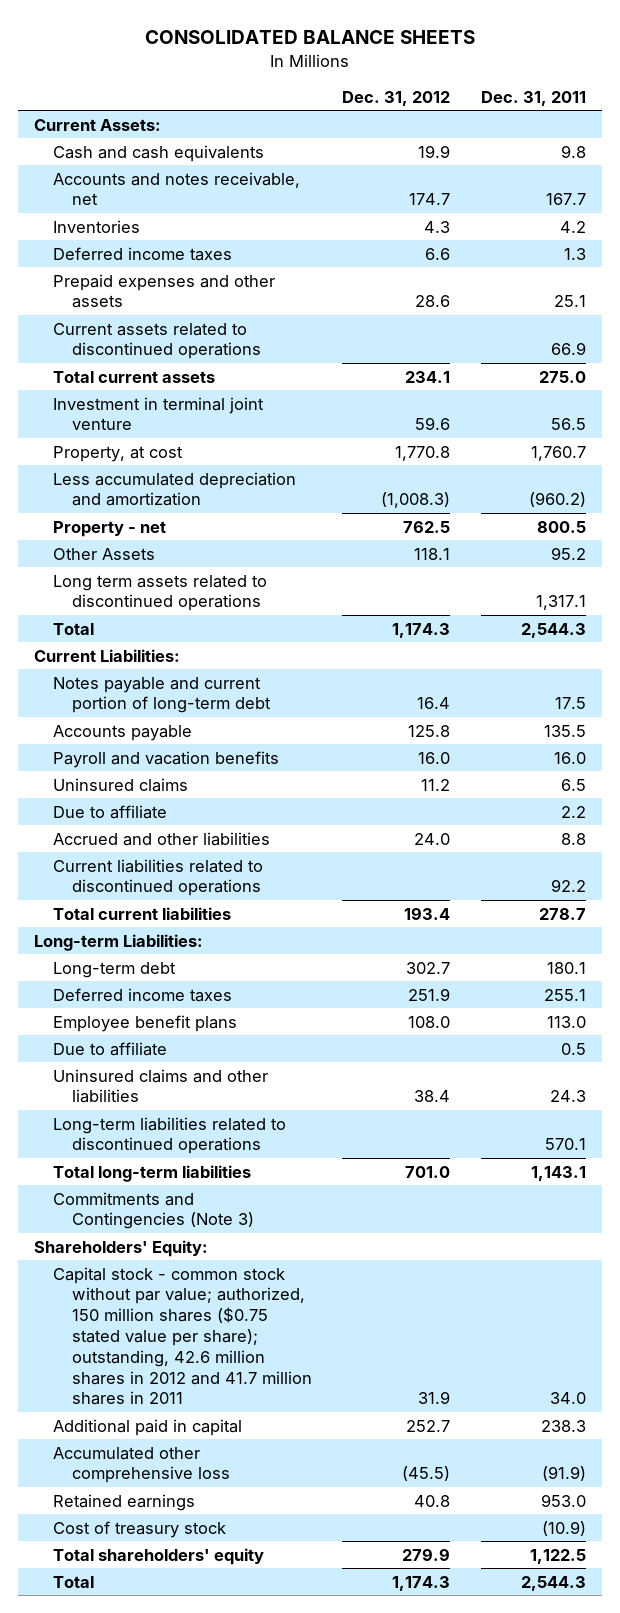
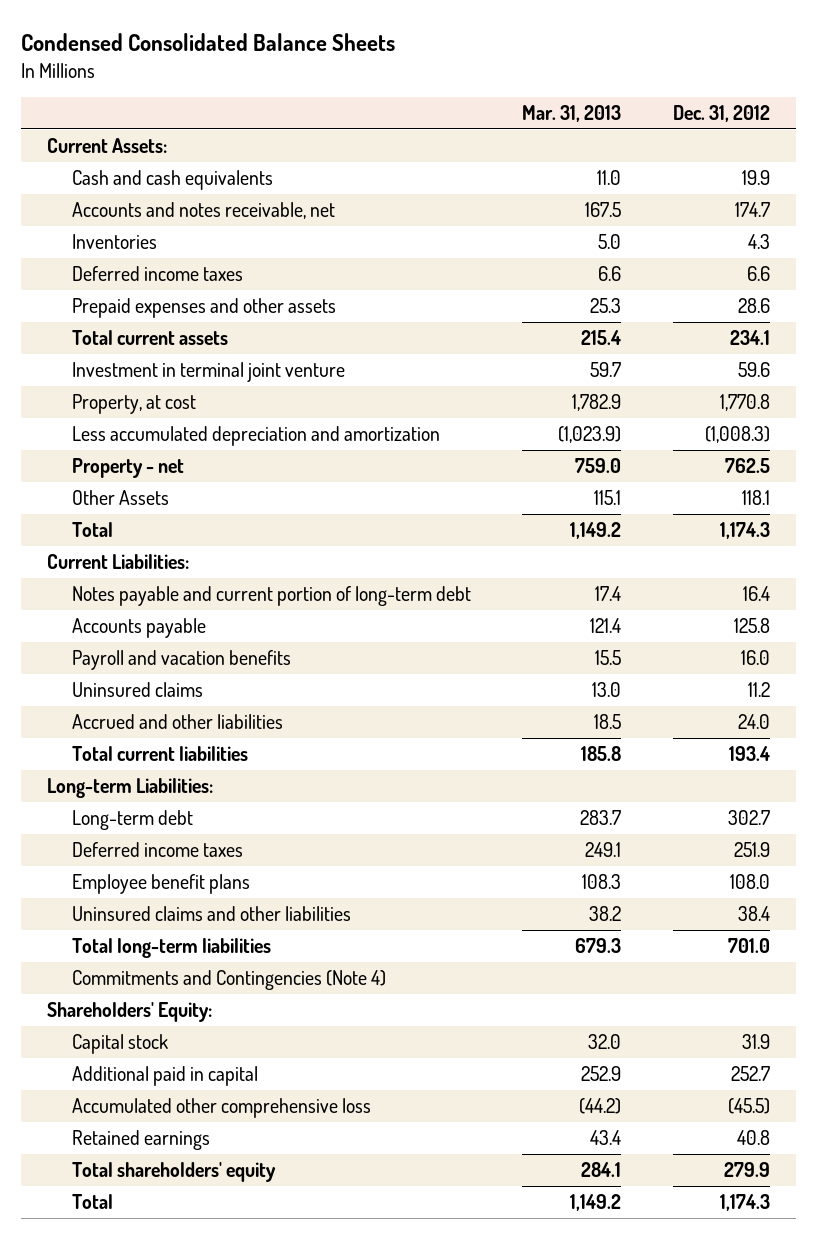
[144,30,475,45] CONSOLIDATED BALANCE SHEETS -> [20,33,395,52] Condensed Consolidated Balance Sheets
[481,90,587,106] Dec. 31, 2011 -> none
none -> [522,105,622,123] Mar. 31, 2013
[52,322,261,360] Current assets related to discontinued operations -> none
[52,574,267,612] Long term assets related to discontinued operations -> none
[52,804,167,819] Due to affiliate -> none
[52,858,263,897] Current liabilities related to discontinued operations -> none
[52,1041,167,1056] Due to affiliate -> none
[52,1116,286,1155] Long-term liabilities related to discontinued operations -> none
[52,1191,254,1230] Commitments and Contingencies (Note 3) -> [71,969,386,990] Commitments and Contingencies (Note 4)
[52,1266,312,1406] Capital stock - common stock without par value; authorized, 150 million shares ($0.75 stated value per share); outstanding, 42.6 million shares in 2012 and 41.7 million shares in 2011 -> [71,1033,168,1054] Capital stock
[52,1520,226,1538] Cost of treasury stock -> none

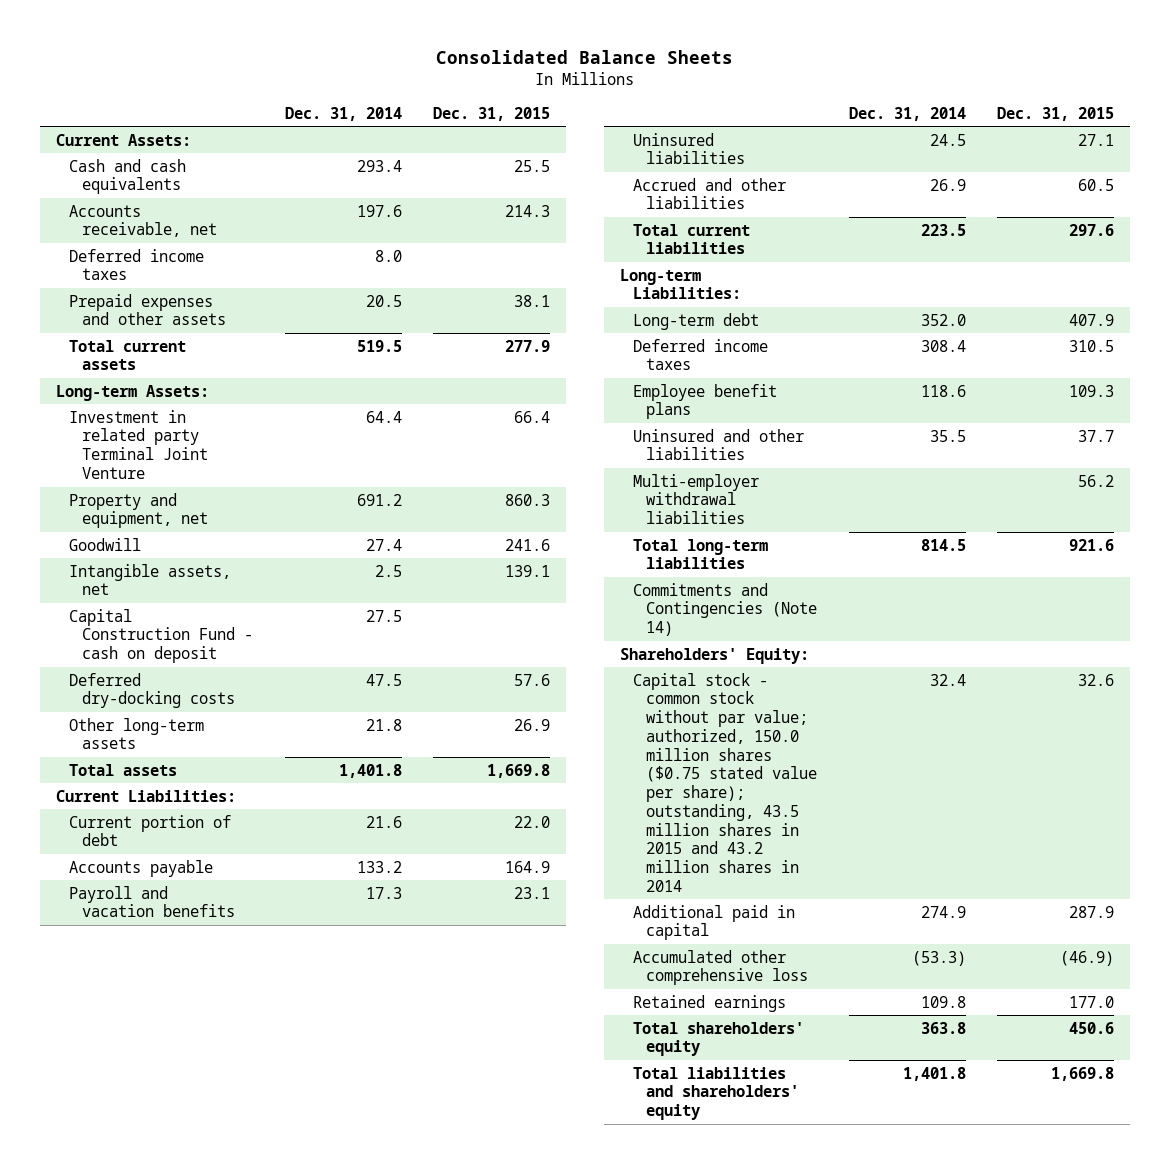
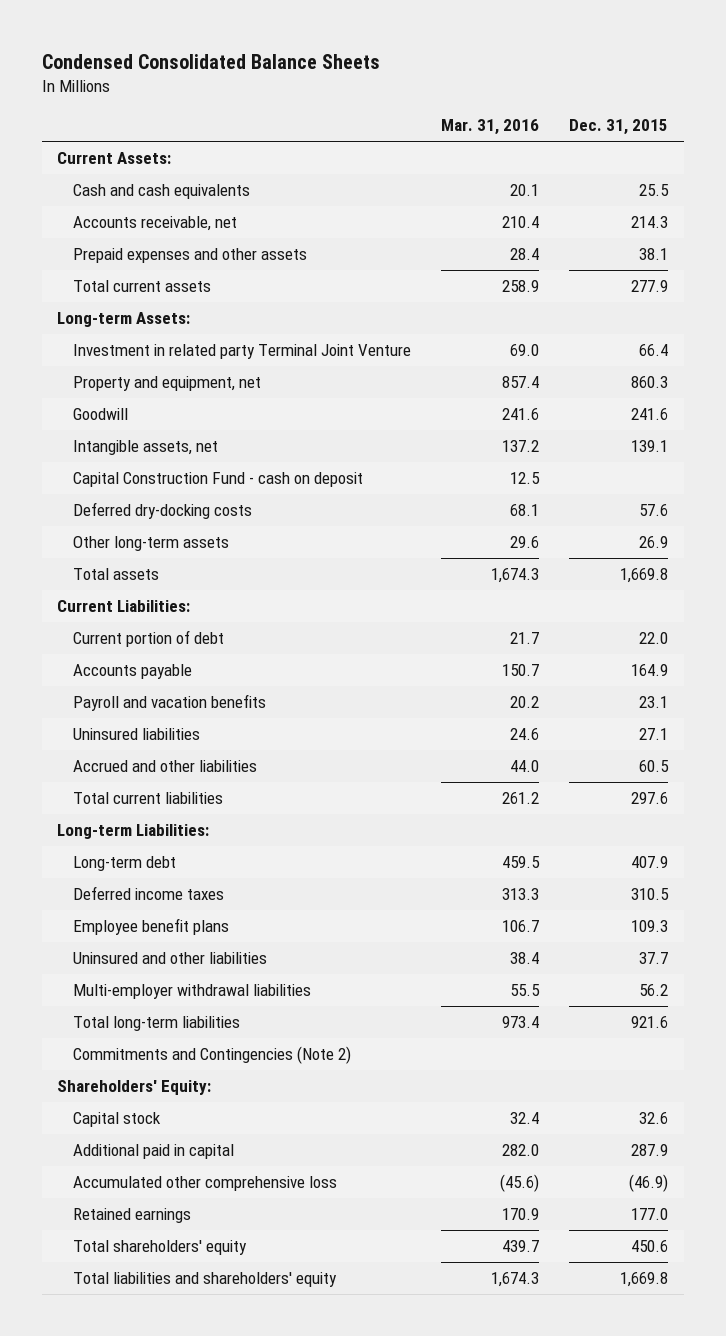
[435,49,733,64] Consolidated Balance Sheets -> [41,53,380,69] Condensed Consolidated Balance Sheets
[284,106,402,121] Dec. 31, 2014 -> none
none -> [440,119,539,136] Mar. 31, 2016
[69,248,205,281] Deferred income taxes -> none
[632,582,818,637] Commitments and Contingencies (Note 14) -> [72,1046,351,1065] Commitments and Contingencies (Note 2)
[632,672,818,892] Capital stock - common stock without par value; authorized, 150.0 million shares ($0.75 stated value per share); outstanding, 43.5 million shares in 2015 and 43.2 million shares in 2014 -> [72,1112,161,1128] Capital stock

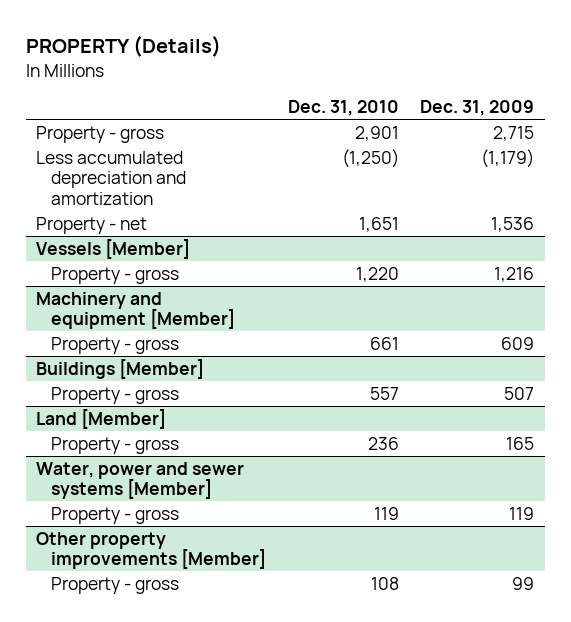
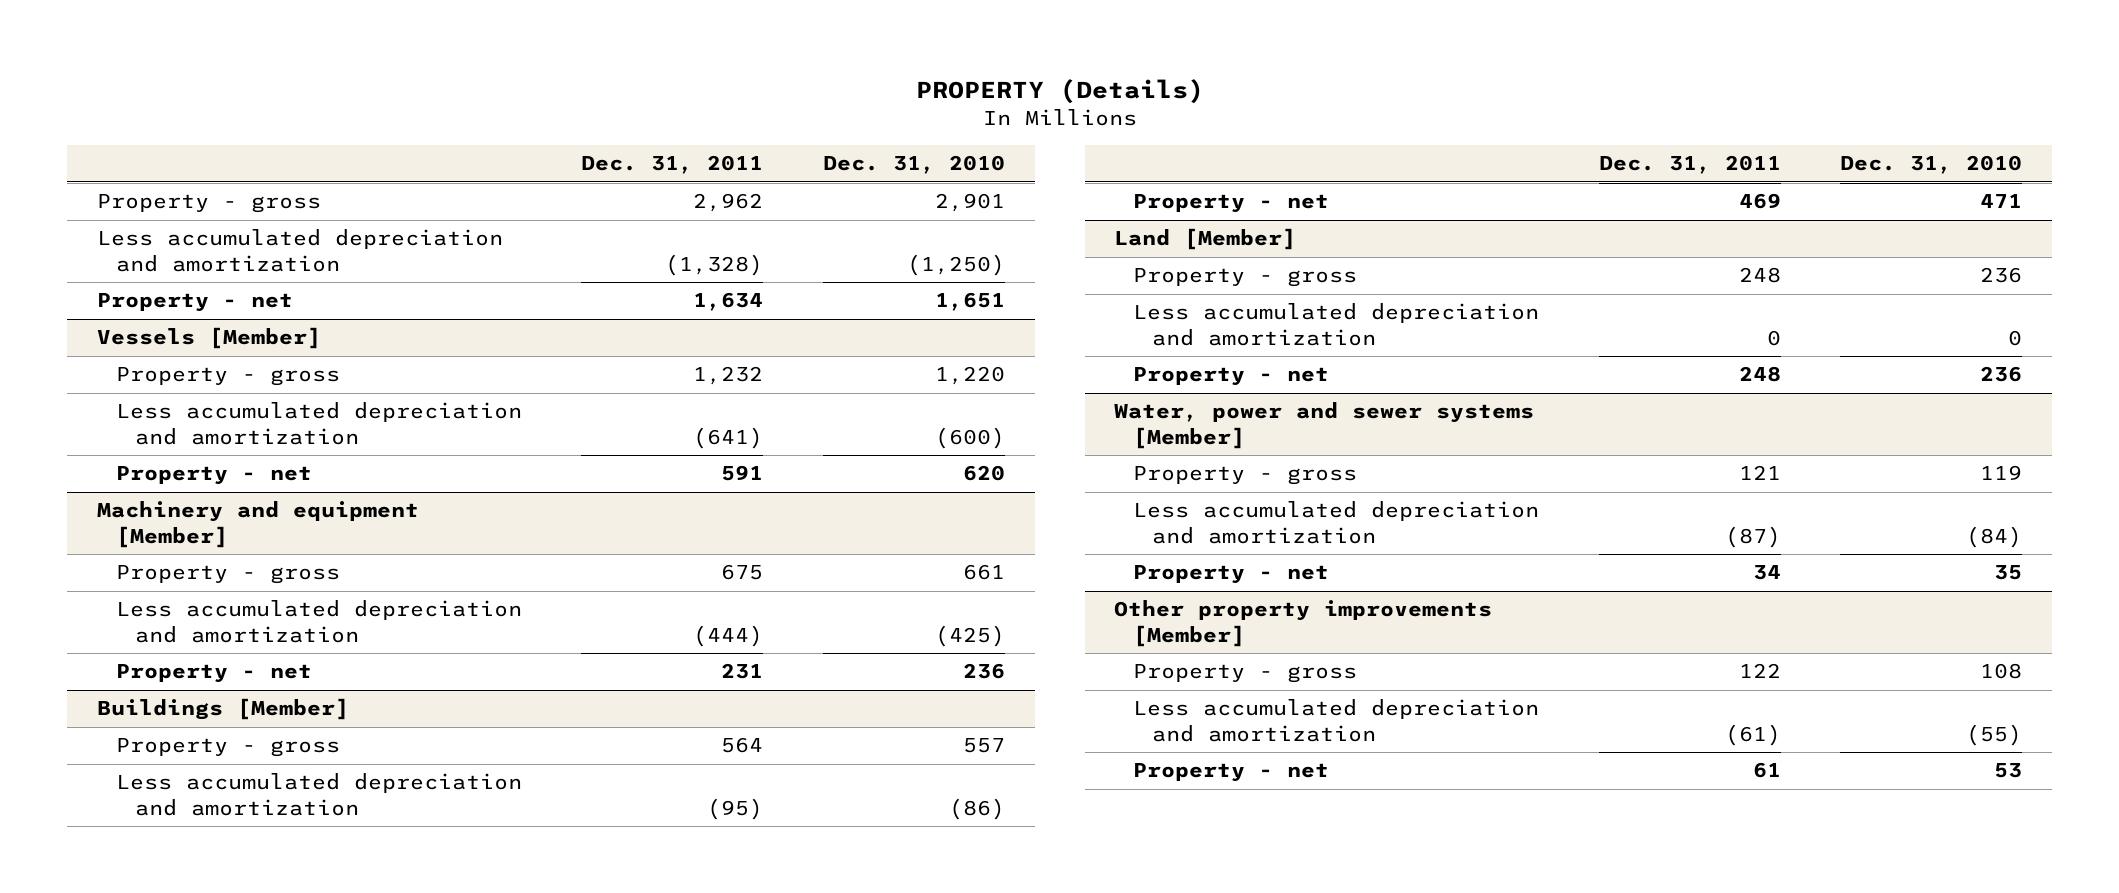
[420,100,535,117] Dec. 31, 2009 -> none
none -> [581,155,764,175] Dec. 31, 2011
none -> [115,402,522,446] Less accumulated depreciation and amortization
none -> [115,466,312,486] Property - net
none -> [115,600,522,644] Less accumulated depreciation and amortization
none -> [115,664,312,684] Property - net
none -> [115,773,522,817] Less accumulated depreciation and amortization
none -> [1133,194,1330,214] Property - net
none -> [1133,303,1540,347] Less accumulated depreciation and amortization
none -> [1133,367,1330,387] Property - net
none -> [1133,501,1540,545] Less accumulated depreciation and amortization
none -> [1133,565,1330,585] Property - net
none -> [1133,699,1540,743] Less accumulated depreciation and amortization
none -> [1133,763,1330,783] Property - net

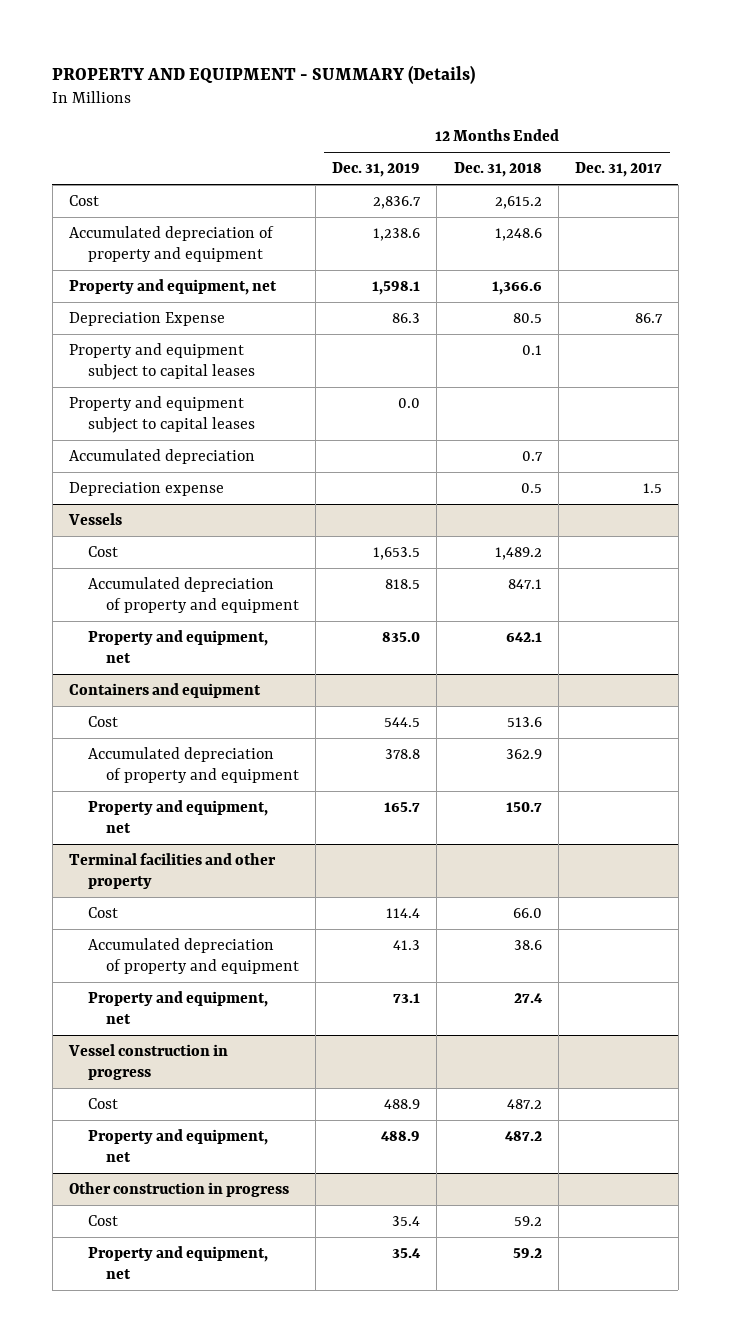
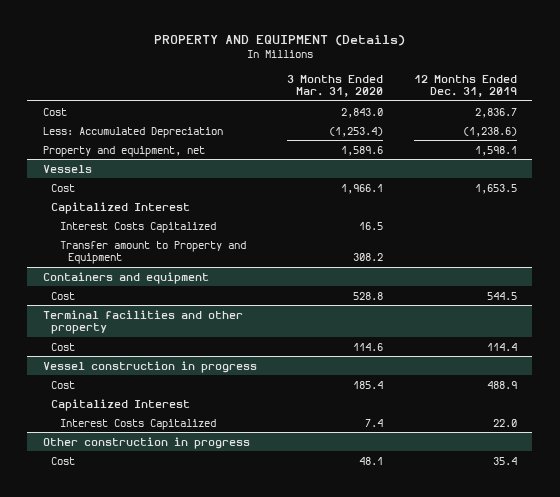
[52,64,476,84] PROPERTY AND EQUIPMENT - SUMMARY (Details) -> [153,34,405,46] PROPERTY AND EQUIPMENT (Details)
[453,162,542,178] Dec. 31, 2018 -> none
[574,162,662,178] Dec. 31, 2017 -> none
none -> [287,74,384,98] 3 Months Ended Mar. 31, 2020
[69,225,275,263] Accumulated depreciation of property and equipment -> [42,126,223,138] Less: Accumulated Depreciation
[373,227,421,241] 1,238.6 -> [462,126,517,137] (1,238.6)
[69,311,226,326] Depreciation Expense -> none
[69,342,255,381] Property and equipment subject to capital leases -> none
[69,395,255,434] Property and equipment subject to capital leases -> none
[69,448,256,464] Accumulated depreciation -> none
[69,481,225,496] Depreciation expense -> none
[87,576,299,614] Accumulated depreciation of property and equipment -> none
[87,629,268,664] Property and equipment, net -> none
none -> [51,201,191,214] Capitalized Interest
none -> [59,221,216,233] Interest Costs Capitalized
none -> [59,240,246,265] Transfer amount to Property and Equipment
[87,746,299,784] Accumulated depreciation of property and equipment -> none
[87,799,268,834] Property and equipment, net -> none
[87,937,299,975] Accumulated depreciation of property and equipment -> none
[87,990,268,1025] Property and equipment, net -> none
[87,1128,268,1163] Property and equipment, net -> none
none -> [51,398,191,411] Capitalized Interest
none -> [59,418,216,430] Interest Costs Capitalized
[87,1245,268,1280] Property and equipment, net -> none

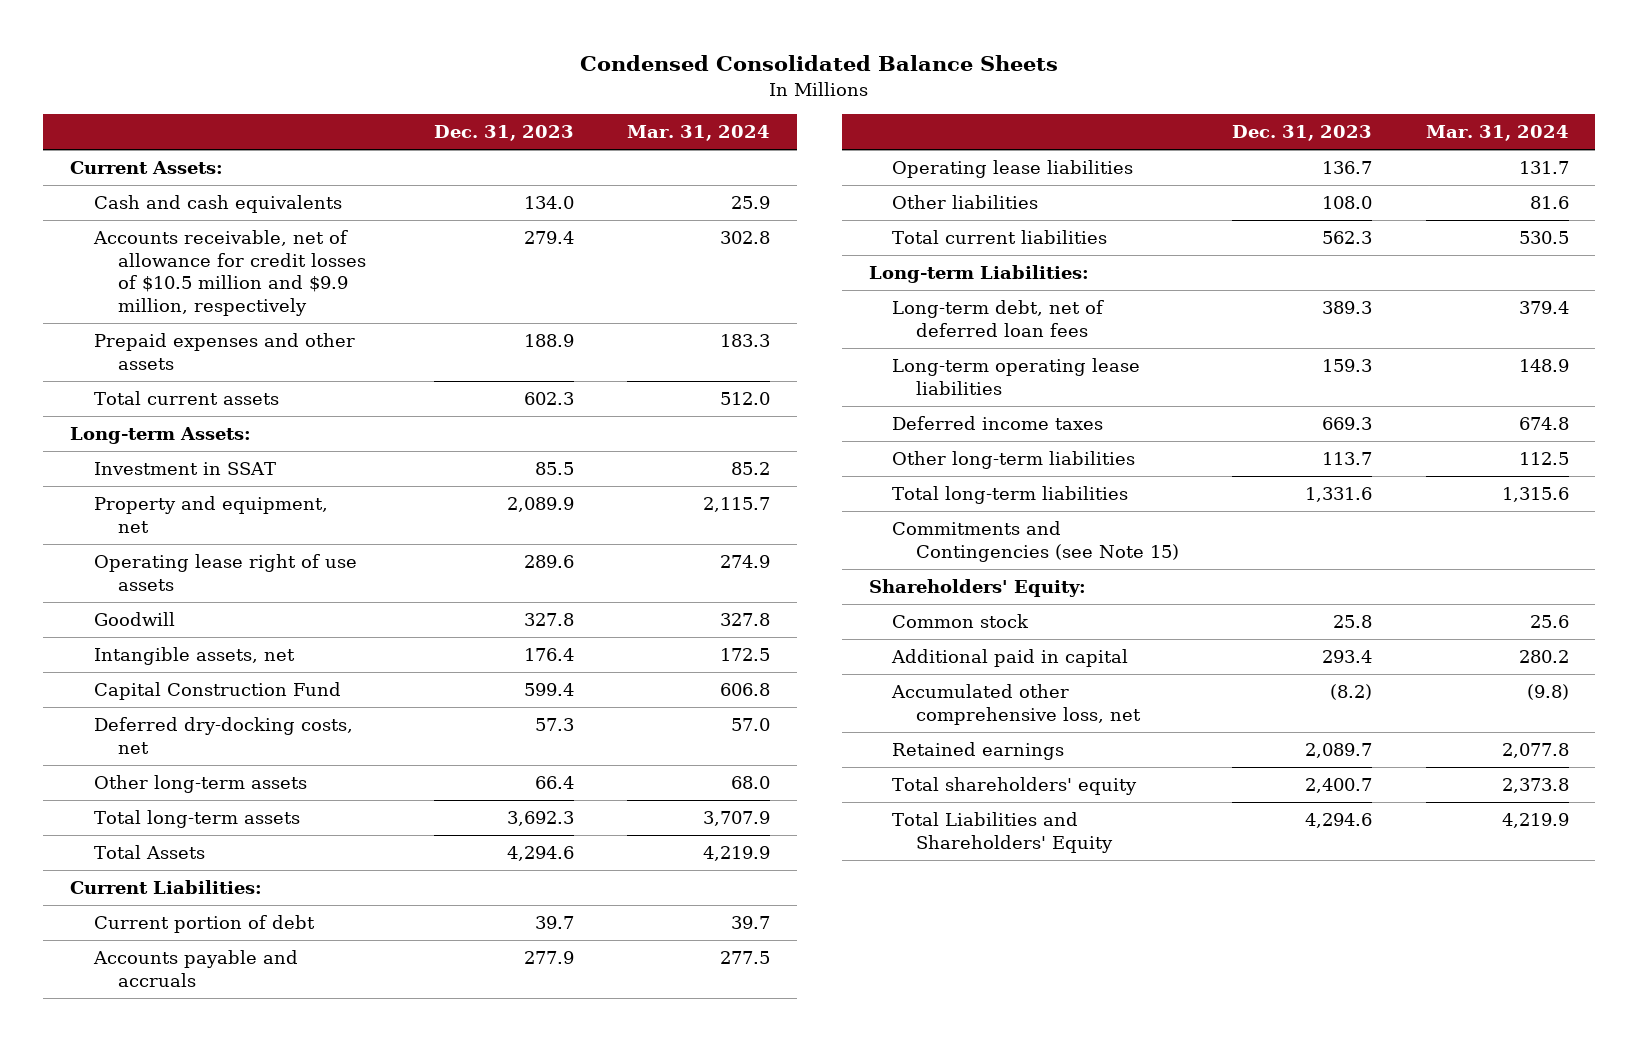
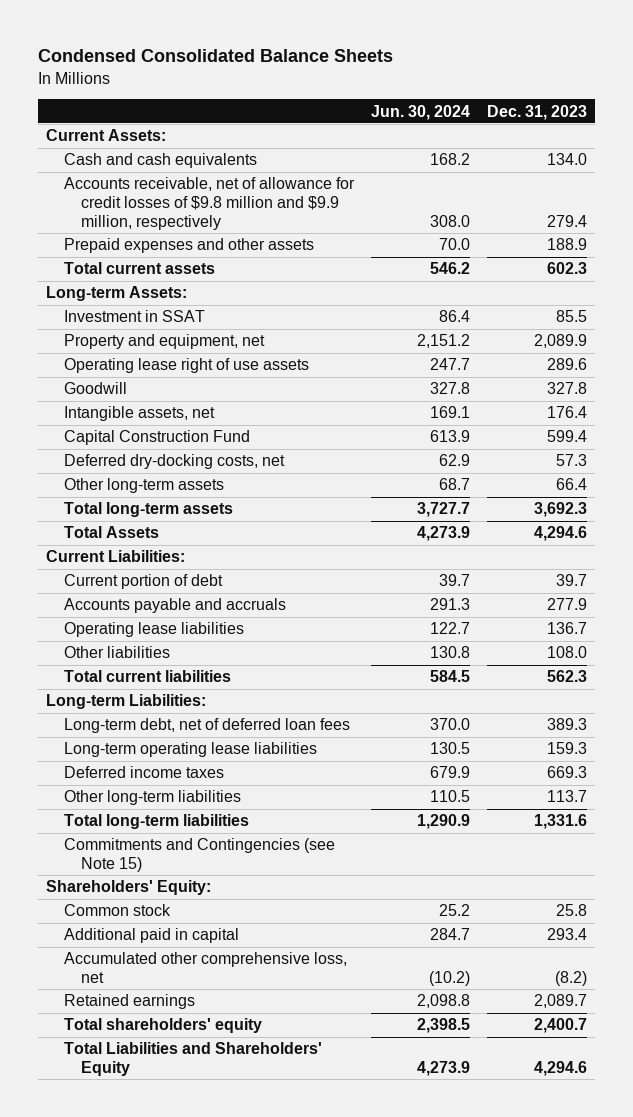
[627,125,771,142] Mar. 31, 2024 -> none
none -> [370,104,470,120] Jun. 30, 2024
[92,230,366,317] Accounts receivable, net of allowance for credit losses of $10.5 million and $9.9 million, respectively -> [63,177,355,230] Accounts receivable, net of allowance for credit losses of $9.8 million and $9.9 million, respectively

